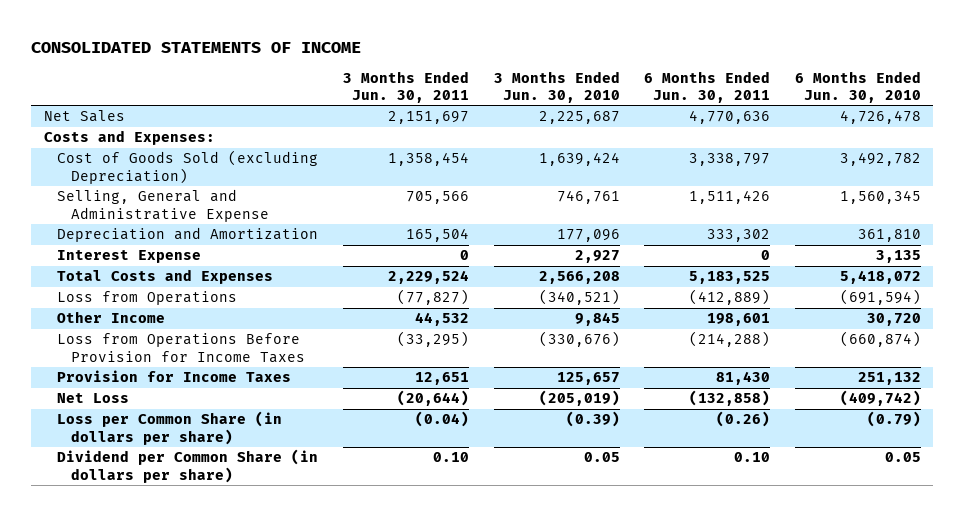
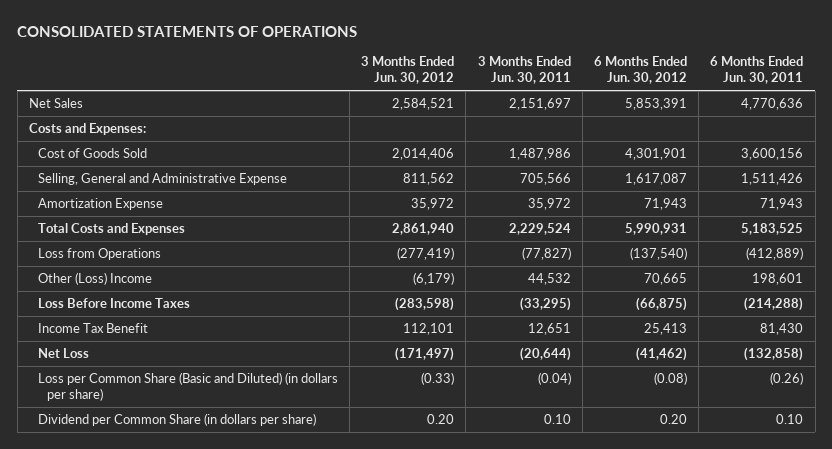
[31,42,362,54] CONSOLIDATED STATEMENTS OF INCOME -> [17,25,358,37] CONSOLIDATED STATEMENTS OF OPERATIONS
[493,70,620,104] 3 Months Ended Jun. 30, 2010 -> none
[795,70,922,104] 6 Months Ended Jun. 30, 2010 -> none
none -> [361,56,455,84] 3 Months Ended Jun. 30, 2012
none -> [594,56,688,84] 6 Months Ended Jun. 30, 2012
[57,150,319,184] Cost of Goods Sold (excluding Depreciation) -> [37,148,147,159] Cost of Goods Sold
[388,152,470,167] 1,358,454 -> [508,148,571,161] 1,487,986
[689,153,771,167] 3,338,797 -> [741,148,804,161] 3,600,156
[57,227,319,243] Depreciation and Amortization -> none
[57,250,202,264] Interest Expense -> none
none -> [37,198,163,211] Amortization Expense
[57,311,166,324] Other Income -> [37,272,152,286] Other (Loss) Income
[57,333,306,363] Loss from Operations Before Provision for Income Taxes -> [37,298,190,309] Loss Before Income Taxes
[57,370,292,383] Provision for Income Taxes -> [37,323,148,334] Income Tax Benefit
[57,411,283,445] Loss per Common Share (in dollars per share) -> [37,372,338,402] Loss per Common Share (Basic and Diluted) (in dollars per share)

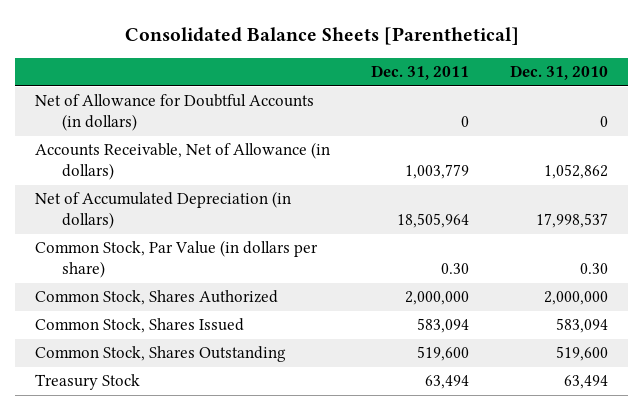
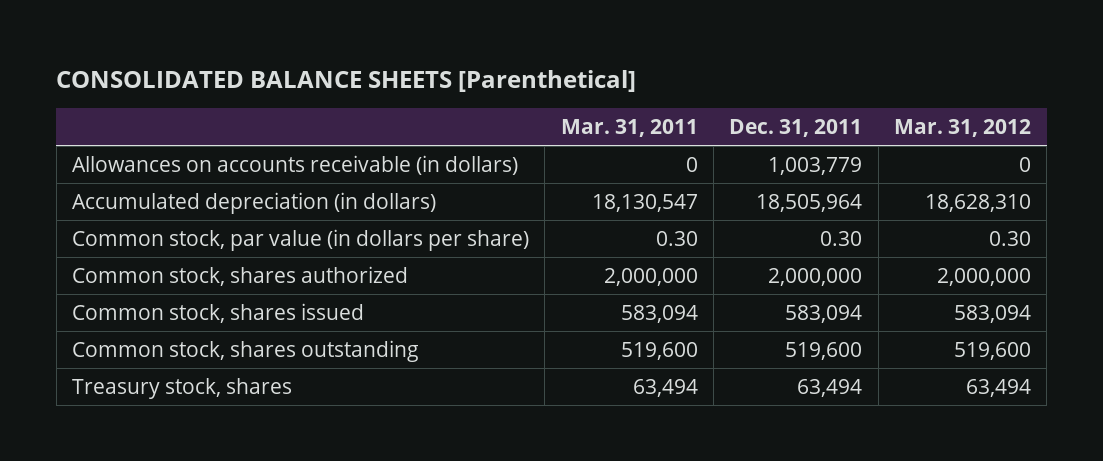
[124,27,519,46] Consolidated Balance Sheets [Parenthetical] -> [56,69,637,92] CONSOLIDATED BALANCE SHEETS [Parenthetical]
[509,65,608,81] Dec. 31, 2010 -> none
none -> [560,118,698,137] Mar. 31, 2011
none -> [893,118,1031,137] Mar. 31, 2012
[35,94,315,132] Net of Allowance for Doubtful Accounts (in dollars) -> none
[35,142,331,181] Accounts Receivable, Net of Allowance (in dollars) -> [71,154,518,175] Allowances on accounts receivable (in dollars)
[35,191,292,230] Net of Accumulated Depreciation (in dollars) -> [71,191,436,214] Accumulated depreciation (in dollars)
[35,240,319,279] Common Stock, Par Value (in dollars per share) -> [71,228,529,251] Common stock, par value (in dollars per share)
[35,290,279,306] Common Stock, Shares Authorized -> [71,265,408,286] Common stock, shares authorized
[35,318,245,334] Common Stock, Shares Issued -> [71,302,364,323] Common stock, shares issued
[35,346,287,363] Common Stock, Shares Outstanding -> [71,339,419,362] Common stock, shares outstanding
[35,374,141,391] Treasury Stock -> [71,377,292,399] Treasury stock, shares

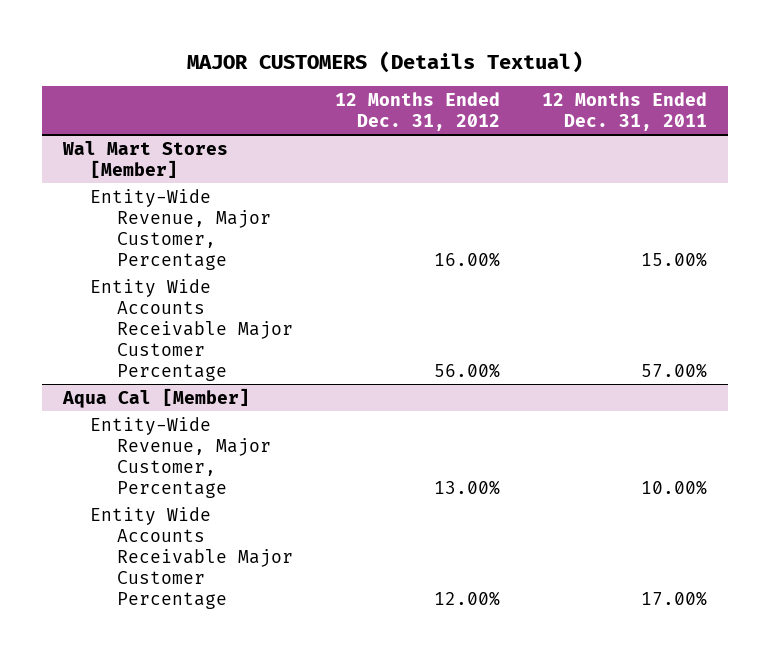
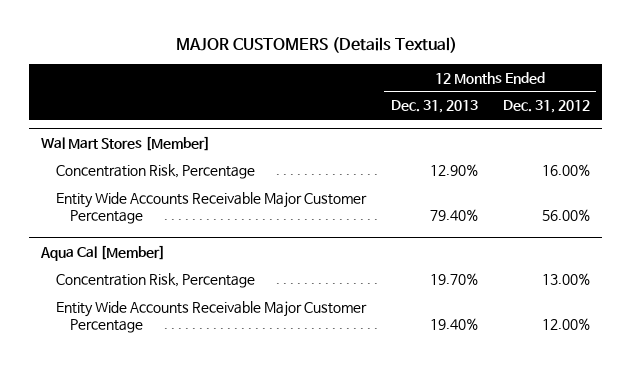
[542,91,708,131] 12 Months Ended Dec. 31, 2011 -> none
none -> [390,100,478,114] Dec. 31, 2013
[89,188,271,270] Entity-Wide Revenue, Major Customer, Percentage -> none
none -> [55,163,255,179] Concentration Risk, Percentage
[89,416,271,498] Entity-Wide Revenue, Major Customer, Percentage -> none
none -> [55,272,255,288] Concentration Risk, Percentage

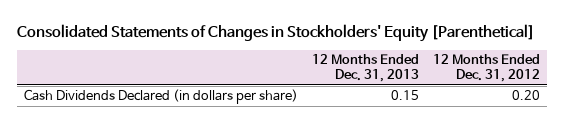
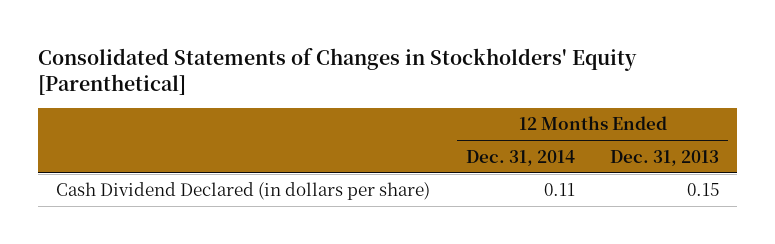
[433,54,541,83] 12 Months Ended Dec. 31, 2012 -> none
none -> [465,149,575,166] Dec. 31, 2014
[24,89,299,105] Cash Dividends Declared (in dollars per share) -> [56,182,431,201] Cash Dividend Declared (in dollars per share)

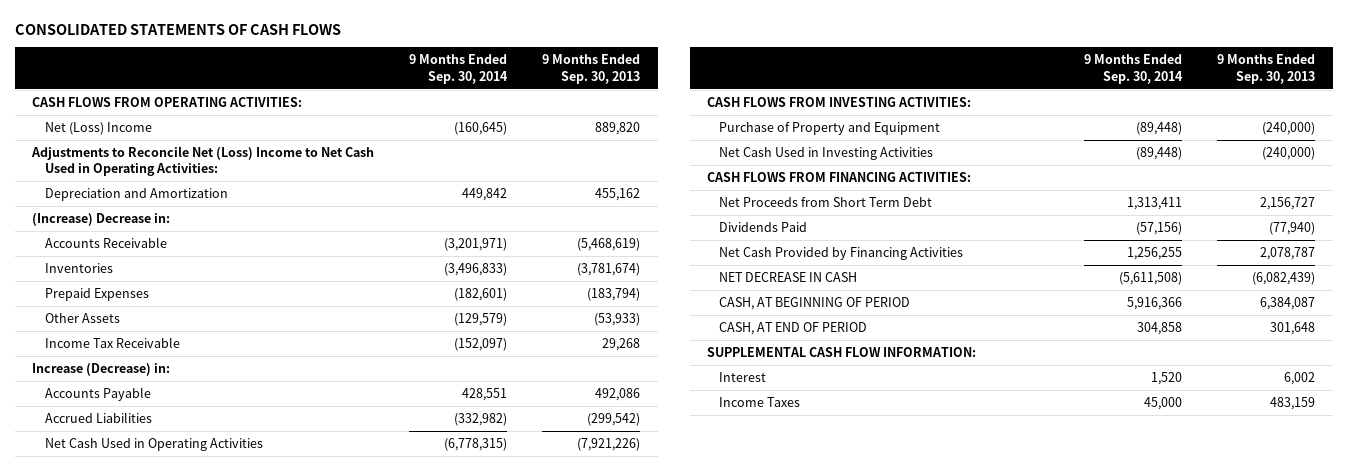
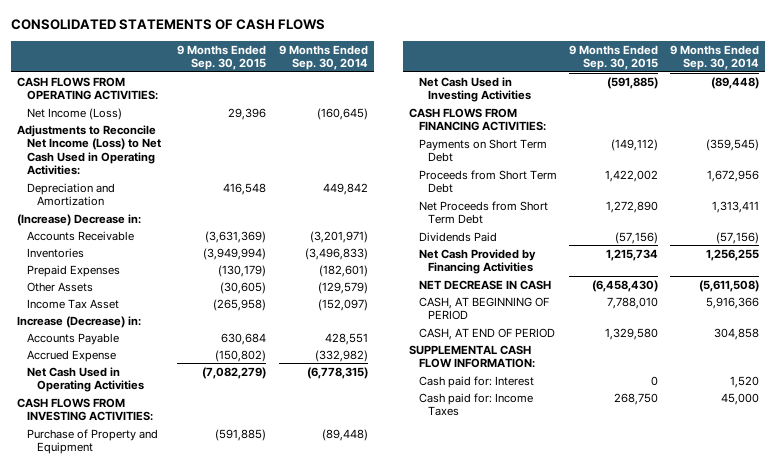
[542,54,641,84] 9 Months Ended Sep. 30, 2013 -> none
none -> [177,44,267,71] 9 Months Ended Sep. 30, 2015
[44,122,152,136] Net (Loss) Income -> [27,107,123,120] Net Income (Loss)
[31,146,375,177] Adjustments to Reconcile Net (Loss) Income to Net Cash Used in Operating Activities: -> [17,124,162,176] Adjustments to Reconcile Net Income (Loss) to Net Cash Used in Operating Activities:
[44,337,180,349] Income Tax Receivable -> [27,298,120,309] Income Tax Asset
[44,412,152,424] Accrued Liabilities -> [27,349,117,362] Accrued Expense
none -> [418,138,547,163] Payments on Short Term Debt
none -> [418,169,557,194] Proceeds from Short Term Debt
[719,372,767,383] Interest -> [418,375,534,388] Cash paid for: Interest
[719,397,801,408] Income Taxes -> [418,392,533,417] Cash paid for: Income Taxes

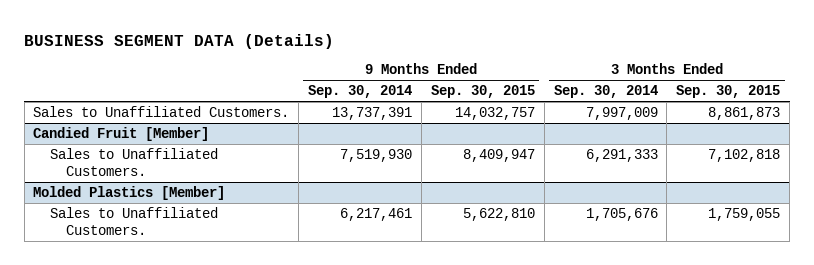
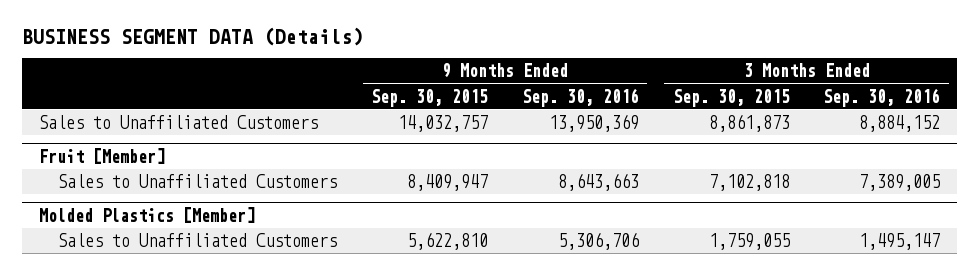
[308,85,413,99] Sep. 30, 2014 -> none
[553,85,658,99] Sep. 30, 2014 -> none
none -> [521,87,639,107] Sep. 30, 2016
none -> [823,87,941,107] Sep. 30, 2016
[33,106,290,118] Sales to Unaffiliated Customers. -> [39,115,319,130] Sales to Unaffiliated Customers
[33,127,210,142] Candied Fruit [Member] -> [39,147,166,164] Fruit [Member]
[49,148,218,176] Sales to Unaffiliated Customers. -> [58,174,338,189] Sales to Unaffiliated Customers
[49,207,218,235] Sales to Unaffiliated Customers. -> [58,233,338,248] Sales to Unaffiliated Customers

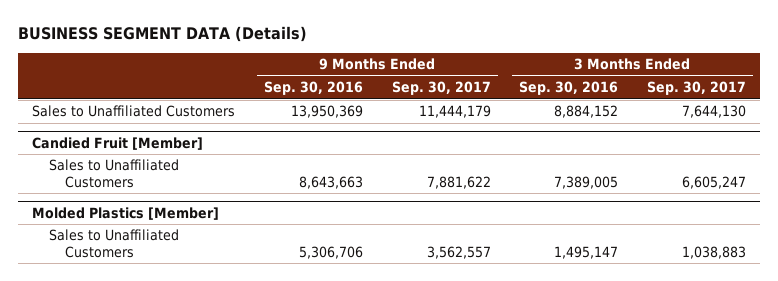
[370,88,488,107] Sep. 30, 2015 -> none
[672,88,790,107] Sep. 30, 2015 -> none
none -> [391,81,491,96] Sep. 30, 2017
none -> [646,81,746,96] Sep. 30, 2017
[39,147,166,164] Fruit [Member] -> [32,136,204,150] Candied Fruit [Member]

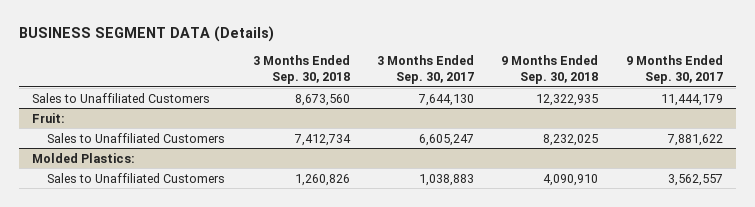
[264,81,364,96] Sep. 30, 2016 -> none
[519,81,619,96] Sep. 30, 2016 -> none
none -> [252,55,350,85] 3 Months Ended Sep. 30, 2018
none -> [501,55,599,85] 9 Months Ended Sep. 30, 2018
[32,136,204,150] Candied Fruit [Member] -> [32,112,66,123] Fruit:
[32,206,220,220] Molded Plastics [Member] -> [32,152,136,163] Molded Plastics:

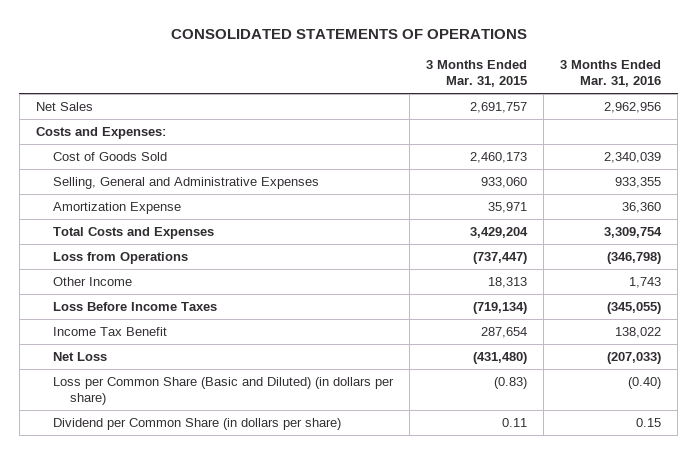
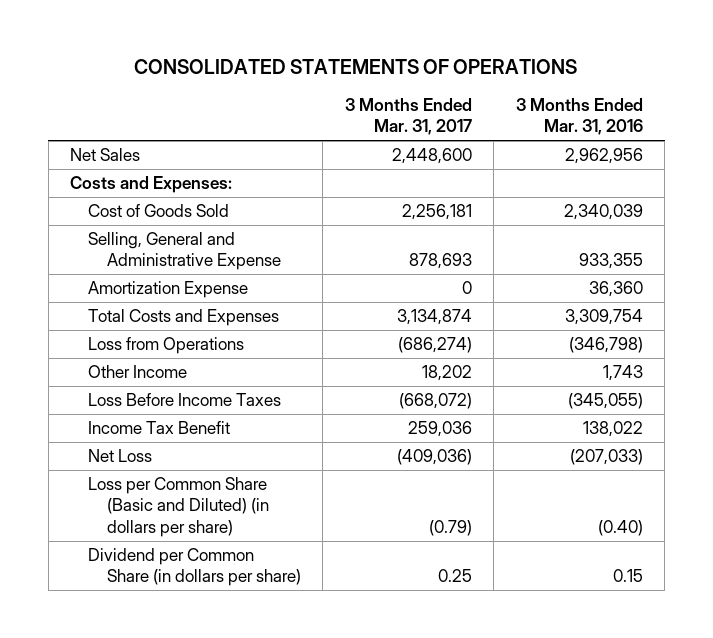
[426,60,528,87] 3 Months Ended Mar. 31, 2015 -> none
none -> [344,97,472,136] 3 Months Ended Mar. 31, 2017
[53,177,320,190] Selling, General and Administrative Expenses -> [88,232,281,271] Selling, General and Administrative Expense

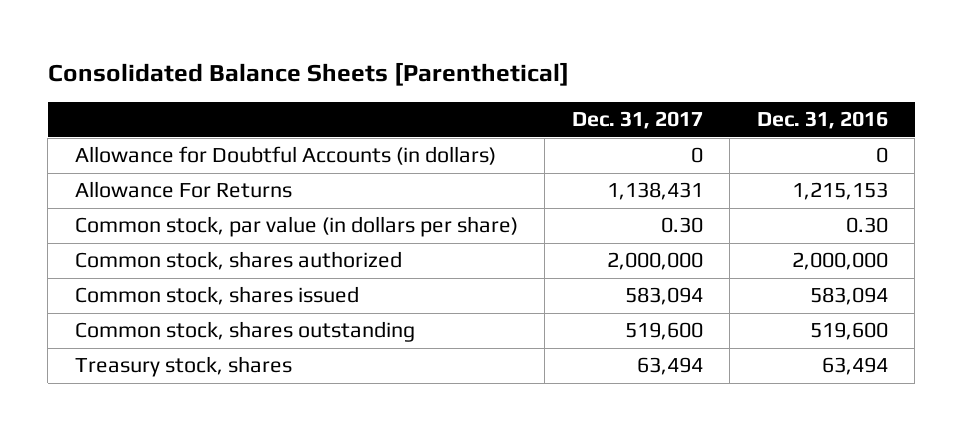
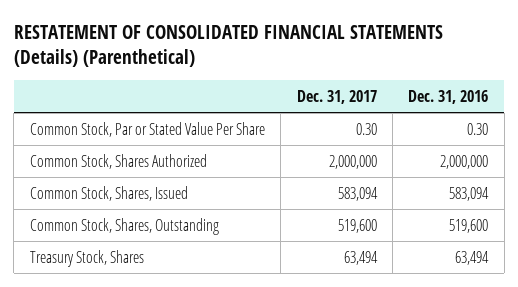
[47,61,569,86] Consolidated Balance Sheets [Parenthetical] -> [13,24,443,67] RESTATEMENT OF CONSOLIDATED FINANCIAL STATEMENTS (Details) (Parenthetical)
[74,146,496,166] Allowance for Doubtful Accounts (in dollars) -> none
[74,181,292,199] Allowance For Returns -> none
[74,216,518,238] Common stock, par value (in dollars per share) -> [29,121,265,137] Common Stock, Par or Stated Value Per Share
[74,251,402,271] Common stock, shares authorized -> [29,153,207,169] Common Stock, Shares Authorized
[74,286,359,306] Common stock, shares issued -> [29,185,188,201] Common Stock, Shares, Issued
[74,321,415,343] Common stock, shares outstanding -> [29,217,219,235] Common Stock, Shares, Outstanding
[74,356,292,378] Treasury stock, shares -> [29,249,144,267] Treasury Stock, Shares

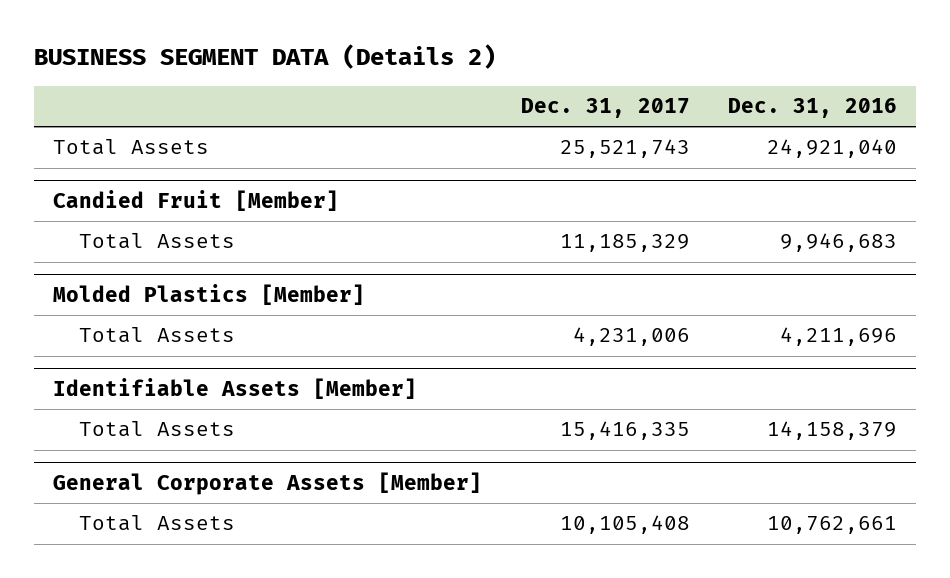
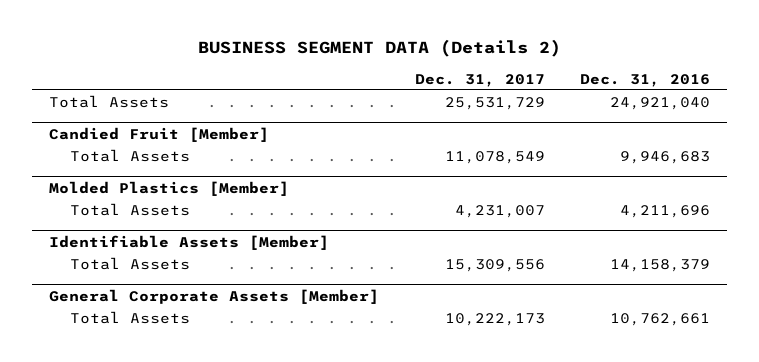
[559,139,690,159] 25,521,743 -> [444,97,545,111] 25,531,729
[559,234,690,253] 11,185,329 -> [444,151,545,165] 11,078,549
[572,327,690,347] 4,231,006 -> [454,205,545,219] 4,231,007
[559,421,690,441] 15,416,335 -> [444,259,545,273] 15,309,556
[559,515,690,535] 10,105,408 -> [444,313,545,327] 10,222,173

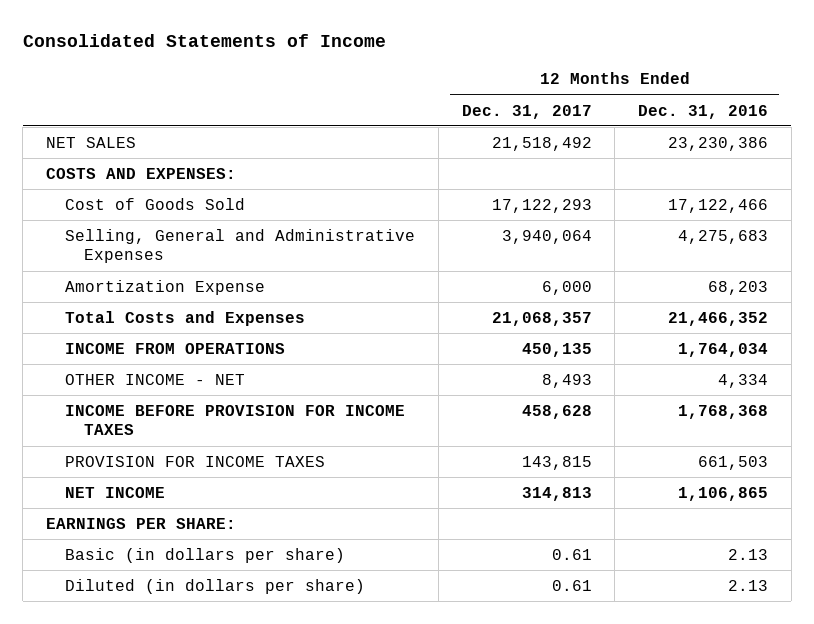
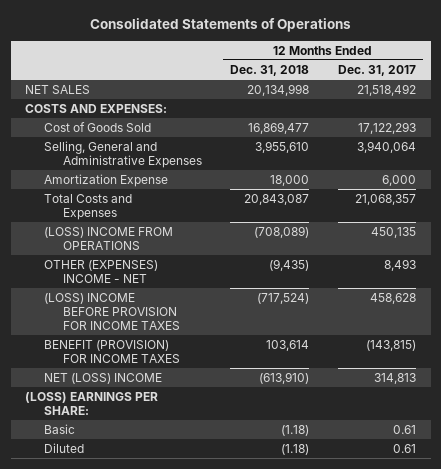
[22,34,386,48] Consolidated Statements of Income -> [89,18,351,33] Consolidated Statements of Operations
[637,104,768,119] Dec. 31, 2016 -> none
none -> [230,64,310,76] Dec. 31, 2018
[65,342,286,354] INCOME FROM OPERATIONS -> [43,226,173,251] (LOSS) INCOME FROM OPERATIONS
[65,373,246,385] OTHER INCOME - NET -> [43,259,158,284] OTHER (EXPENSES) INCOME - NET
[65,404,406,436] INCOME BEFORE PROVISION FOR INCOME TAXES -> [43,292,180,331] (LOSS) INCOME BEFORE PROVISION FOR INCOME TAXES
[65,455,326,467] PROVISION FOR INCOME TAXES -> [43,339,180,364] BENEFIT (PROVISION) FOR INCOME TAXES
[521,455,592,470] 143,815 -> [366,339,417,351] (143,815)
[65,486,166,498] NET INCOME -> [43,372,162,384] NET (LOSS) INCOME
[46,517,237,529] EARNINGS PER SHARE: -> [25,391,159,416] (LOSS) EARNINGS PER SHARE:
[65,547,346,563] Basic (in dollars per share) -> [43,423,75,434] Basic
[65,578,366,594] Diluted (in dollars per share) -> [43,442,84,453] Diluted

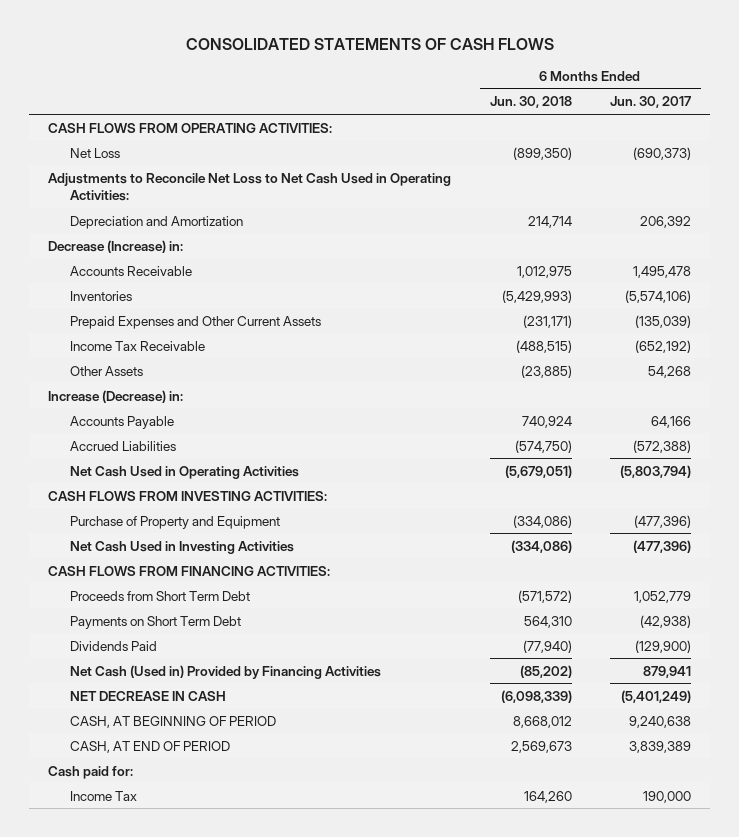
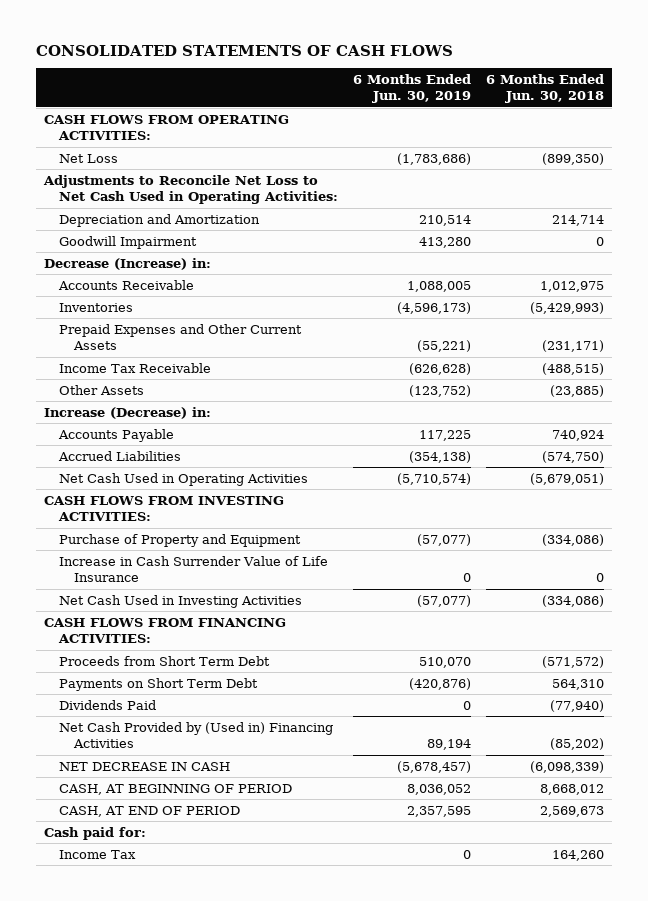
[610,96,692,109] Jun. 30, 2017 -> none
none -> [353,74,472,104] 6 Months Ended Jun. 30, 2019
none -> [58,235,197,249] Goodwill Impairment
none -> [58,555,328,583] Increase in Cash Surrender Value of Life Insurance
[69,664,381,679] Net Cash (Used in) Provided by Financing Activities -> [58,721,333,749] Net Cash Provided by (Used in) Financing Activities

